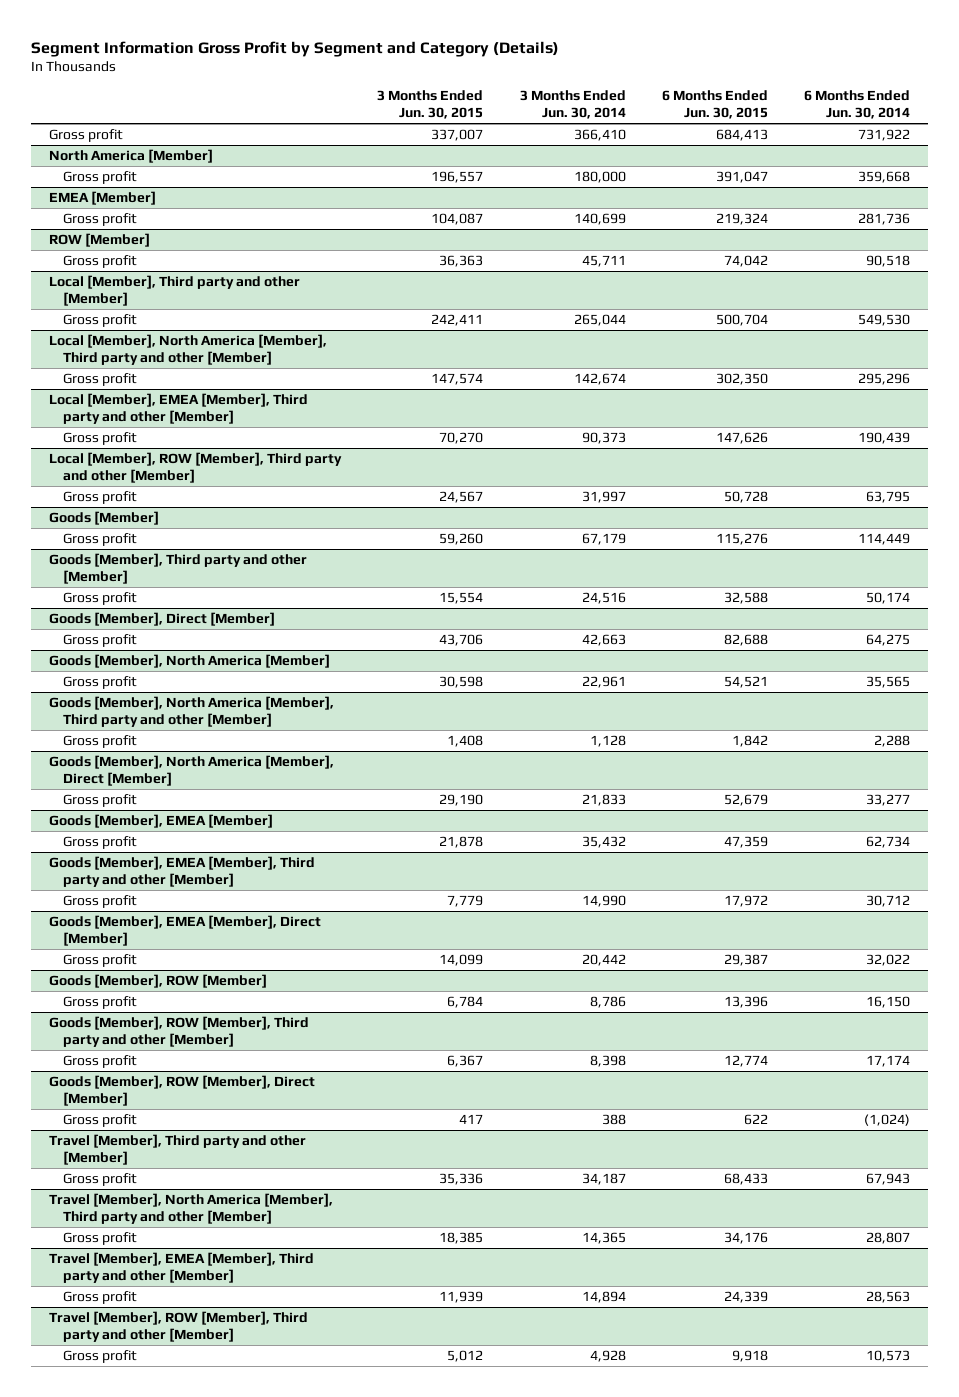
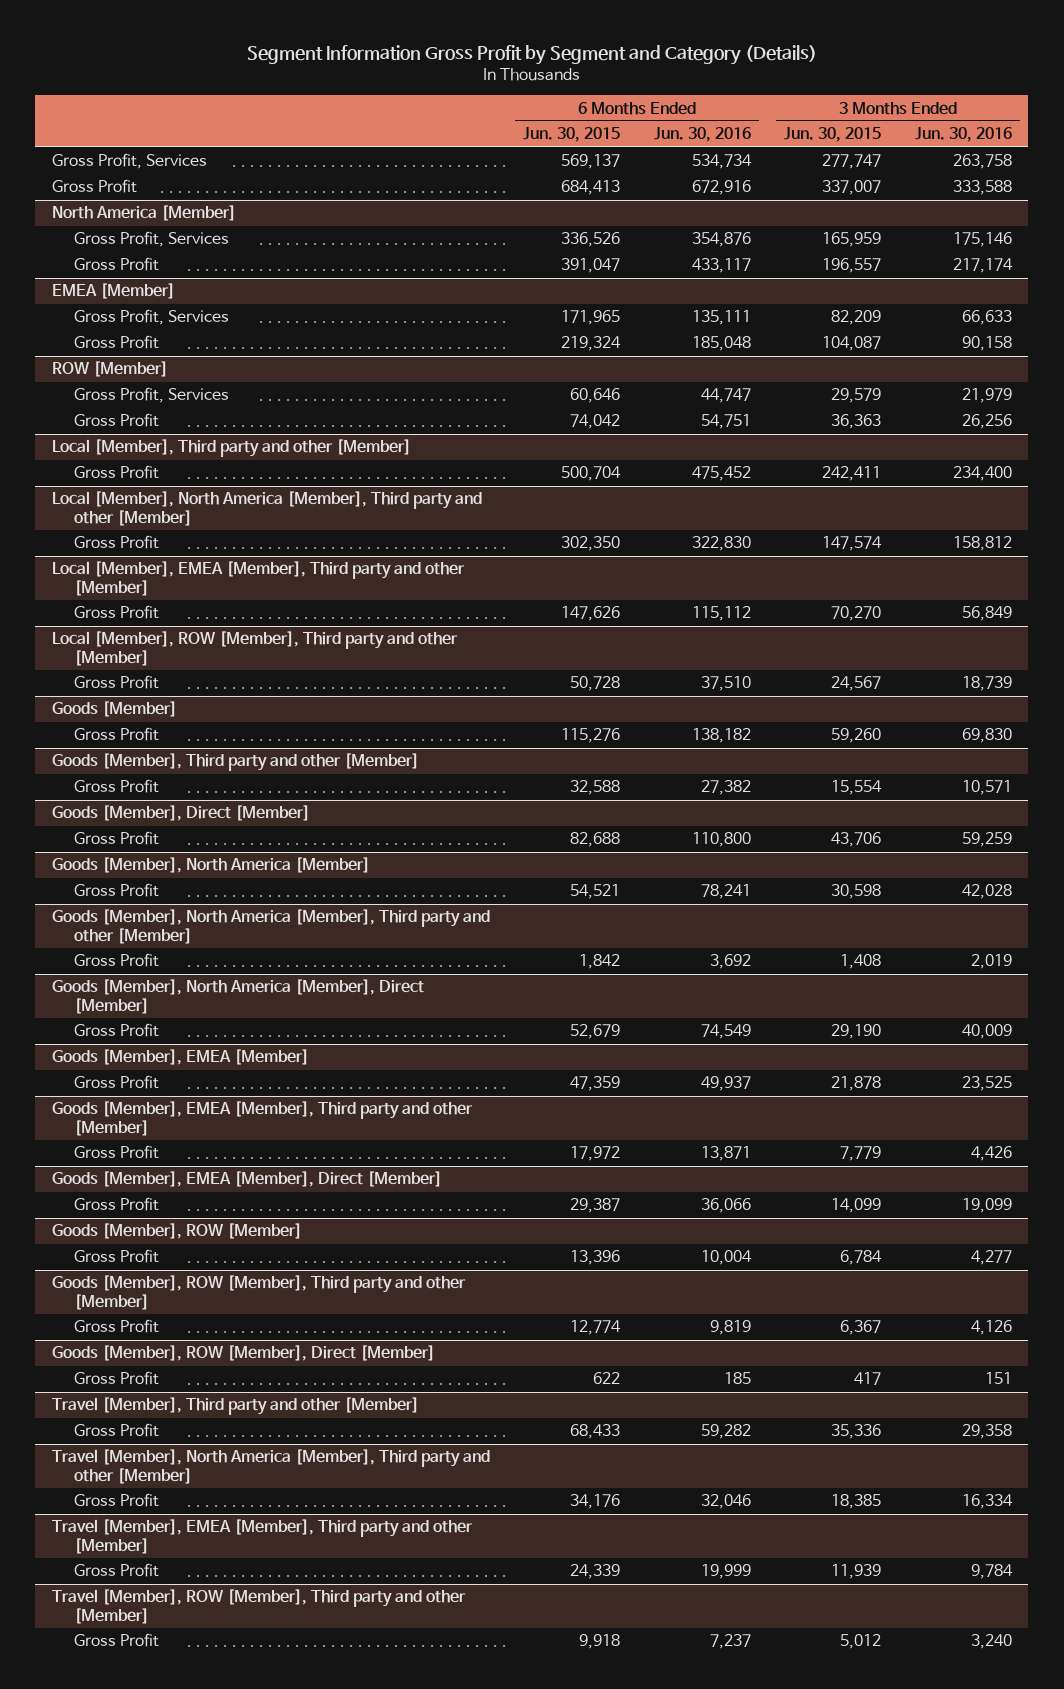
[519,90,626,120] 3 Months Ended Jun. 30, 2014 -> none
[803,90,910,120] 6 Months Ended Jun. 30, 2014 -> none
none -> [653,127,751,143] Jun. 30, 2016
none -> [914,127,1012,143] Jun. 30, 2016
none -> [52,153,208,170] Gross Profit, Services
[49,128,124,142] Gross profit -> [52,179,138,194] Gross Profit
none -> [74,231,230,248] Gross Profit, Services
[62,170,137,184] Gross profit -> [74,257,160,272] Gross Profit
none -> [74,309,230,326] Gross Profit, Services
[62,212,137,226] Gross profit -> [74,335,160,350] Gross Profit
none -> [74,387,230,404] Gross Profit, Services
[62,254,137,268] Gross profit -> [74,413,160,428] Gross Profit
[62,313,137,327] Gross profit -> [74,465,160,480] Gross Profit
[62,372,137,386] Gross profit -> [74,535,160,550] Gross Profit
[62,431,137,445] Gross profit -> [74,605,160,620] Gross Profit
[62,490,137,504] Gross profit -> [74,675,160,690] Gross Profit
[62,532,137,546] Gross profit -> [74,727,160,742] Gross Profit
[62,591,137,605] Gross profit -> [74,779,160,794] Gross Profit
[62,633,137,647] Gross profit -> [74,831,160,846] Gross Profit
[62,675,137,689] Gross profit -> [74,883,160,898] Gross Profit
[62,734,137,748] Gross profit -> [74,953,160,968] Gross Profit
[62,793,137,807] Gross profit -> [74,1023,160,1038] Gross Profit
[62,835,137,849] Gross profit -> [74,1075,160,1090] Gross Profit
[62,894,137,908] Gross profit -> [74,1145,160,1160] Gross Profit
[62,953,137,967] Gross profit -> [74,1197,160,1212] Gross Profit
[62,995,137,1009] Gross profit -> [74,1249,160,1264] Gross Profit
[62,1054,137,1068] Gross profit -> [74,1319,160,1334] Gross Profit
[62,1113,137,1127] Gross profit -> [74,1371,160,1386] Gross Profit
[62,1172,137,1186] Gross profit -> [74,1423,160,1438] Gross Profit
[62,1231,137,1245] Gross profit -> [74,1493,160,1508] Gross Profit
[62,1290,137,1304] Gross profit -> [74,1563,160,1578] Gross Profit
[62,1349,137,1363] Gross profit -> [74,1633,160,1648] Gross Profit

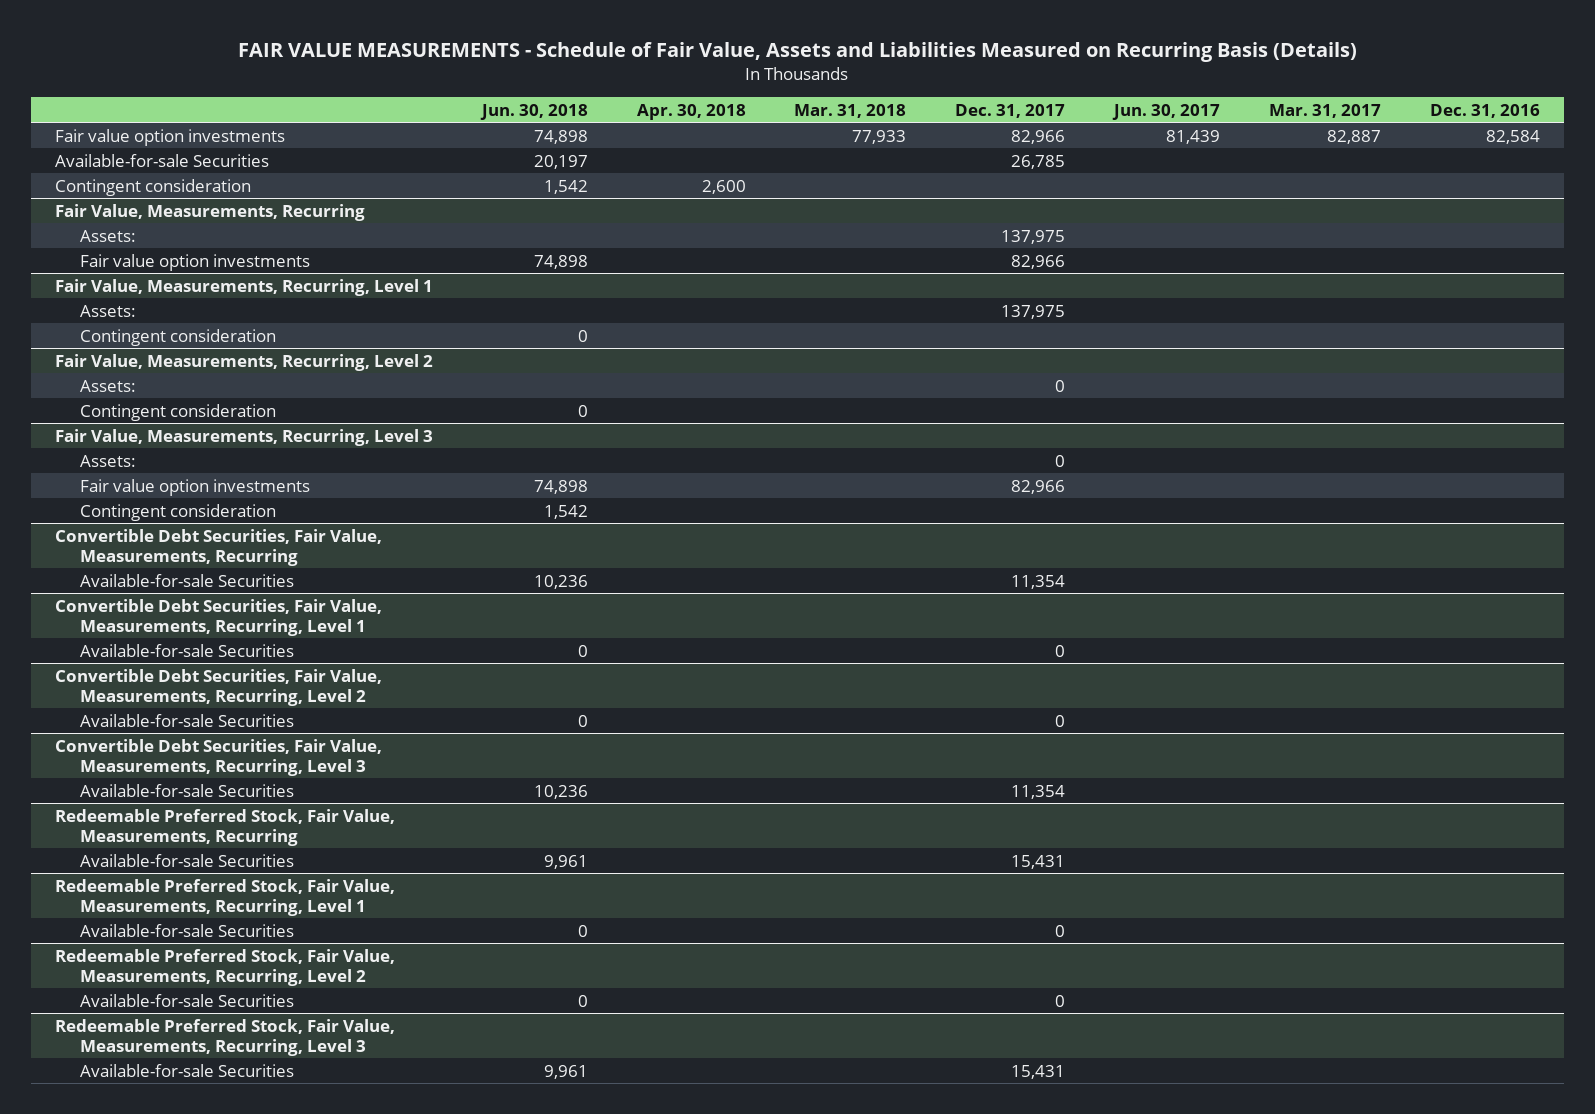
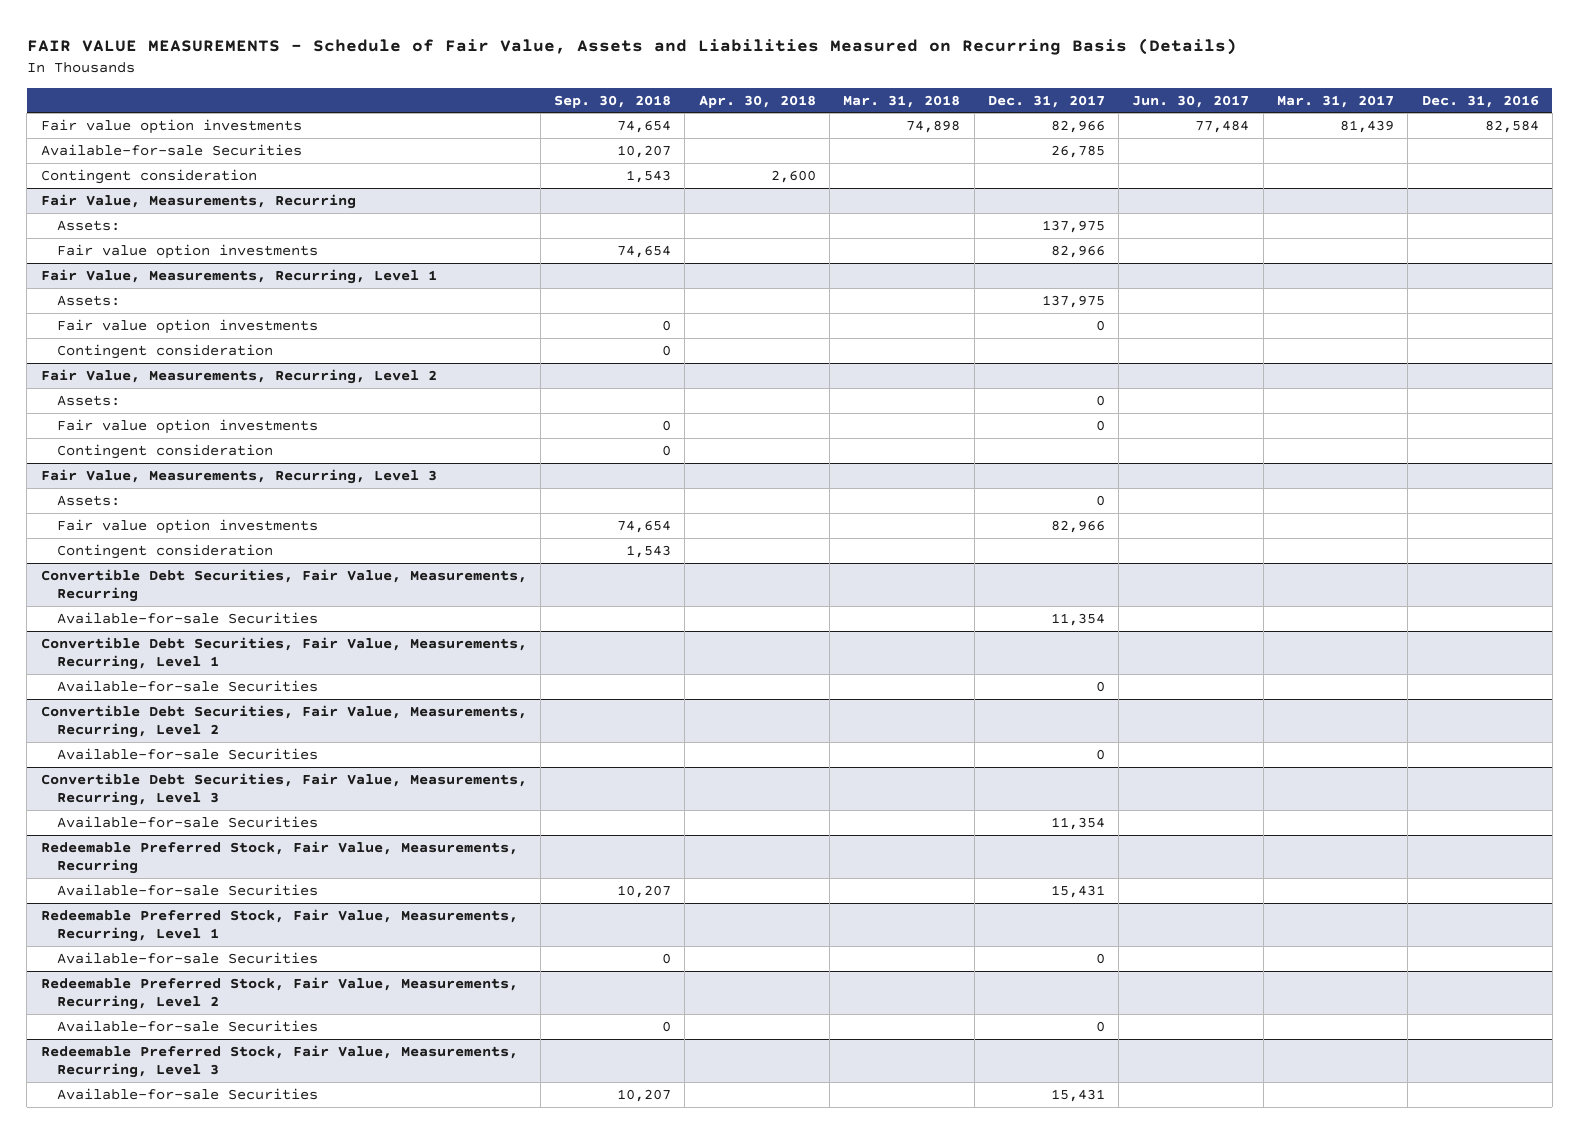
[479,103,588,120] Jun. 30, 2018 -> none
none -> [554,94,672,108] Sep. 30, 2018
[852,129,907,144] 77,933 -> [906,119,961,133] 74,898
[1166,129,1221,144] 81,439 -> [1195,119,1250,133] 77,484
[1326,129,1381,144] 82,887 -> [1340,119,1395,133] 81,439
none -> [56,318,318,334] Fair value option investments
none -> [56,418,318,434] Fair value option investments

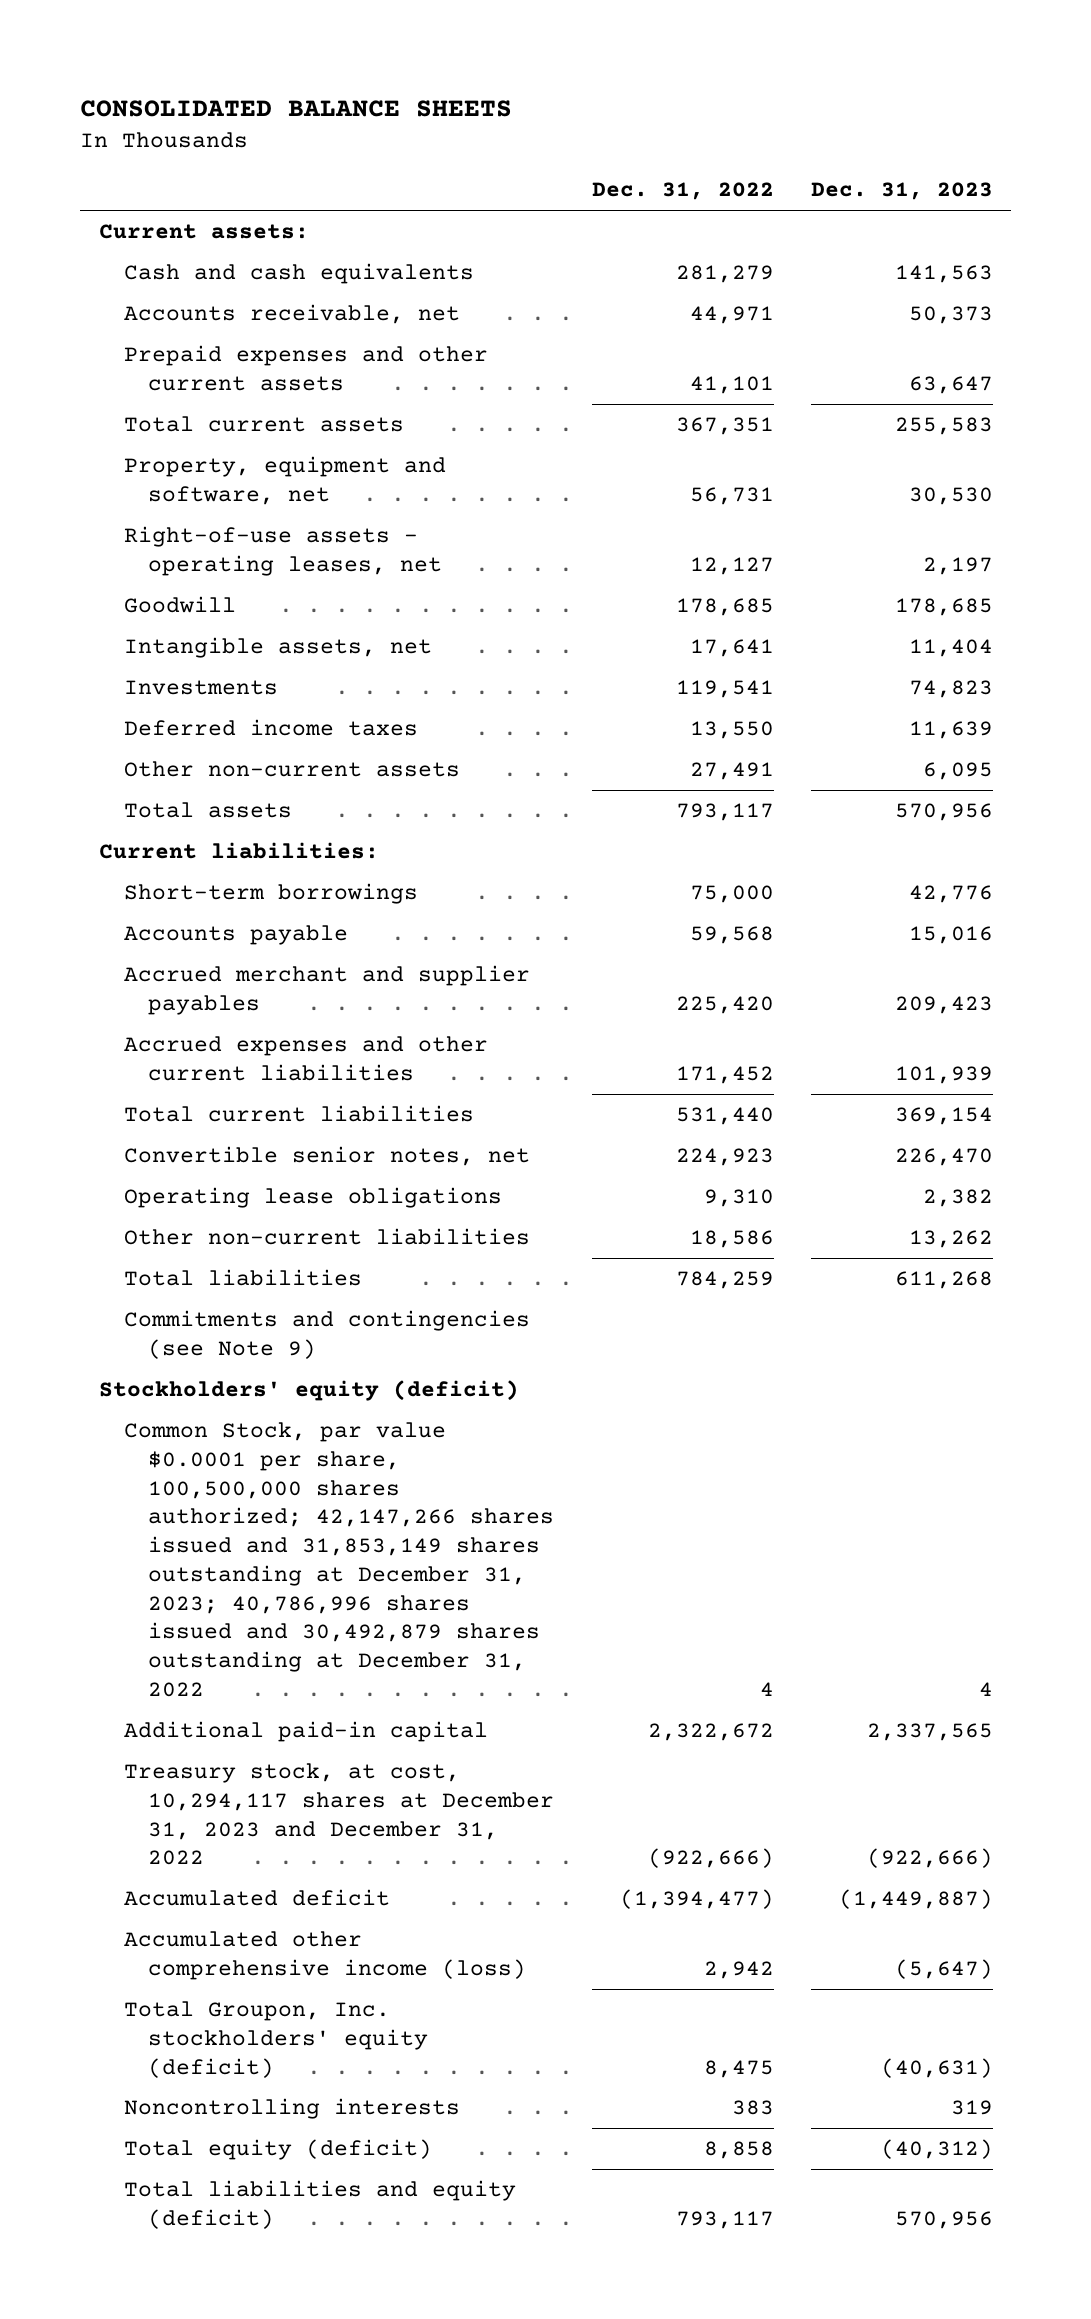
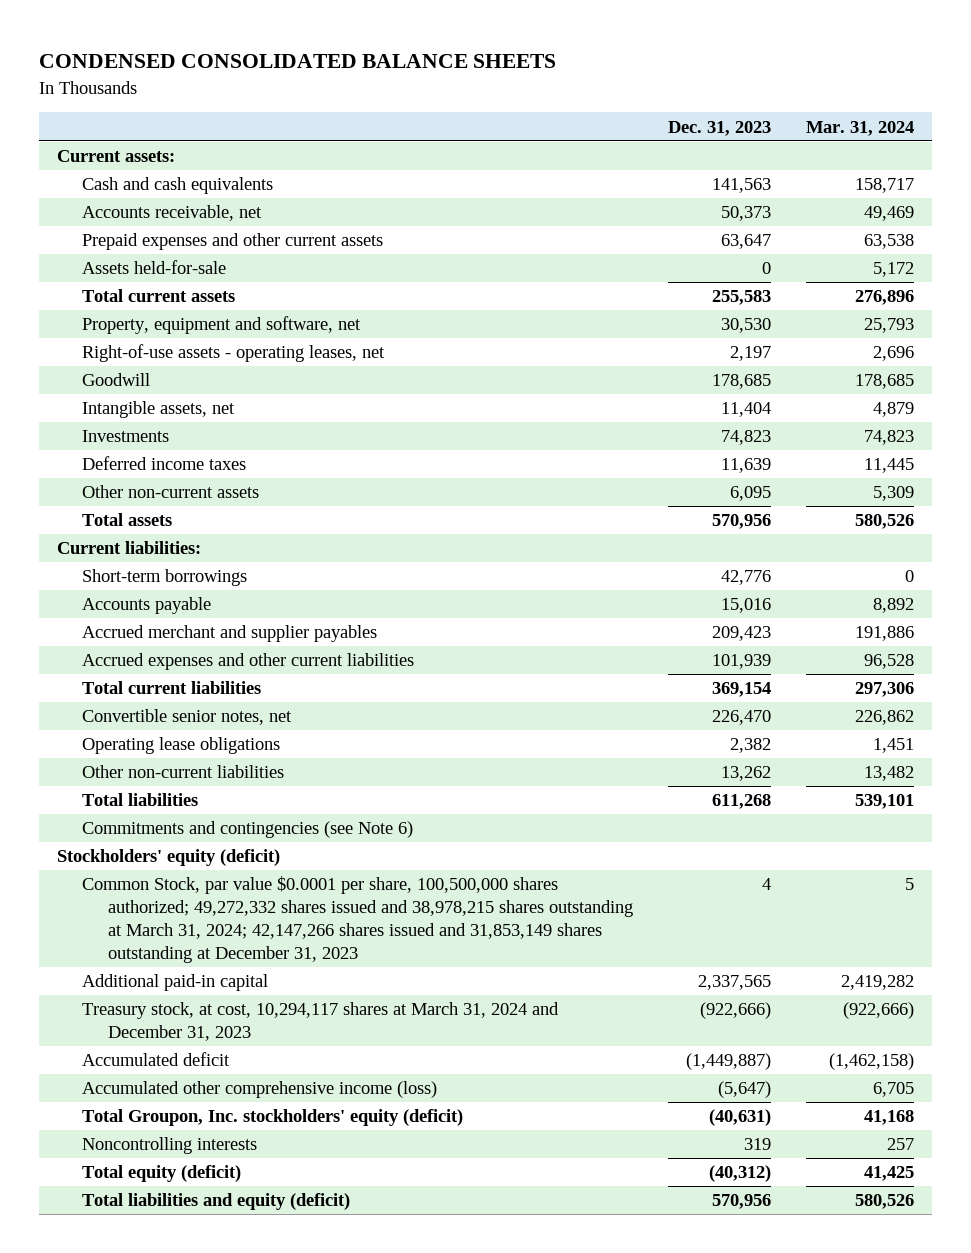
[80,99,513,117] CONSOLIDATED BALANCE SHEETS -> [39,54,557,69] CONDENSED CONSOLIDATED BALANCE SHEETS
[591,182,774,201] Dec. 31, 2022 -> none
none -> [806,120,915,136] Mar. 31, 2024
none -> [82,260,227,275] Assets held-for-sale
[123,1310,530,1359] Commitments and contingencies (see Note 9) -> [82,821,414,839] Commitments and contingencies (see Note 6)
[123,1422,555,1698] Common Stock, par value $0.0001 per share, 100,500,000 shares authorized; 42,147,266 shares issued and 31,853,149 shares outstanding at December 31, 2023; 40,786,996 shares issued and 30,492,879 shares outstanding at December 31, 2022 -> [82,876,633,964] Common Stock, par value $0.0001 per share, 100,500,000 shares authorized; 49,272,332 shares issued and 38,978,215 shares outstanding at March 31, 2024; 42,147,266 shares issued and 31,853,149 shares outstanding at December 31, 2023
[123,1763,555,1866] Treasury stock, at cost, 10,294,117 shares at December 31, 2023 and December 31, 2022 -> [82,1002,560,1042] Treasury stock, at cost, 10,294,117 shares at March 31, 2024 and December 31, 2023

